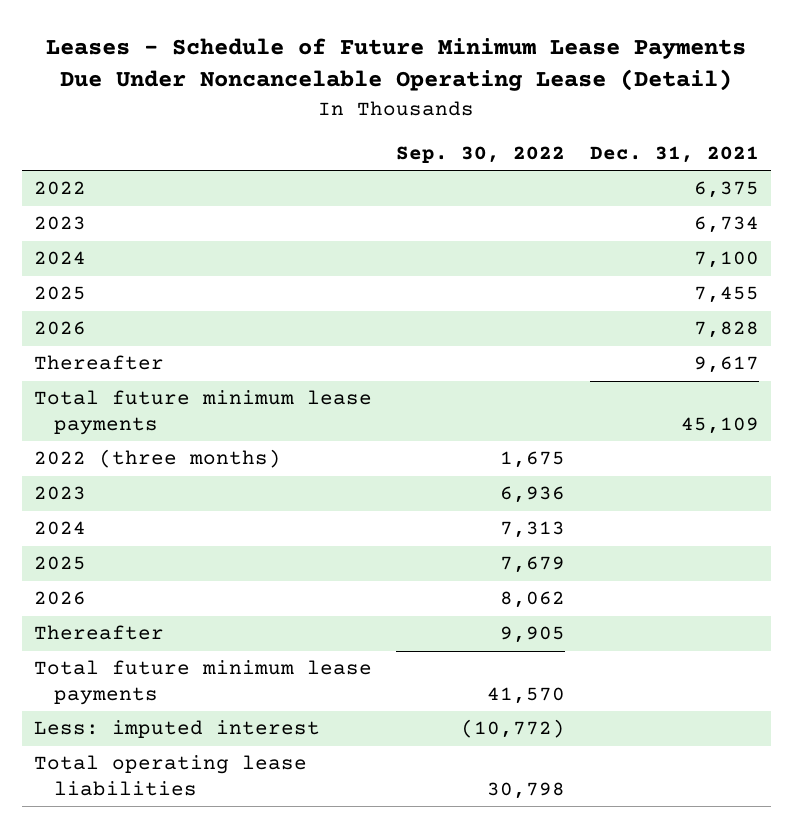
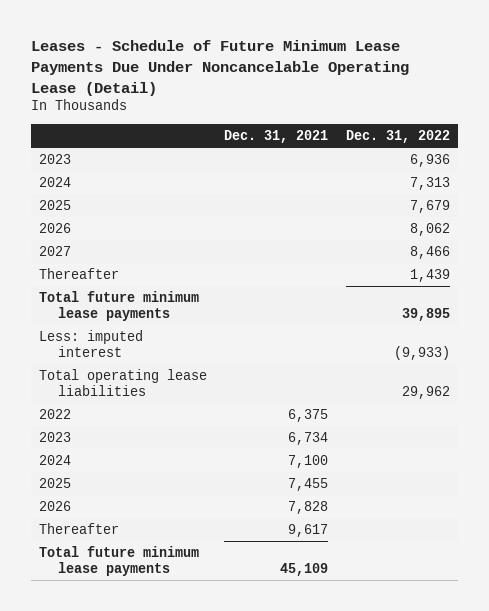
[396,145,566,163] Sep. 30, 2022 -> none
none -> [345,129,450,143] Dec. 31, 2022
[33,449,281,469] 2022 (three months) -> none
none -> [39,246,72,257] 2027
[33,181,86,196] 2022 -> [39,409,72,420] 2022
[33,216,86,231] 2023 -> [39,432,72,443] 2023
[33,251,86,266] 2024 -> [39,455,72,466] 2024
[33,286,86,301] 2025 -> [39,478,72,489] 2025
[33,321,86,336] 2026 -> [39,501,72,512] 2026
[33,355,164,371] Thereafter -> [39,523,120,535] Thereafter
[33,390,372,436] Total future minimum lease payments -> [39,546,200,576] Total future minimum lease payments

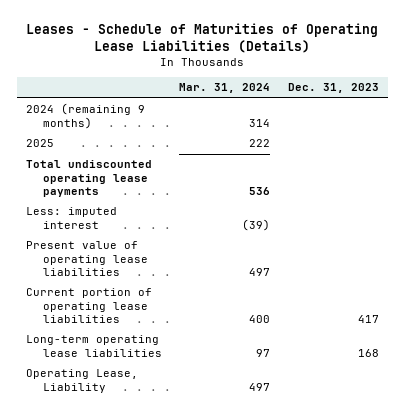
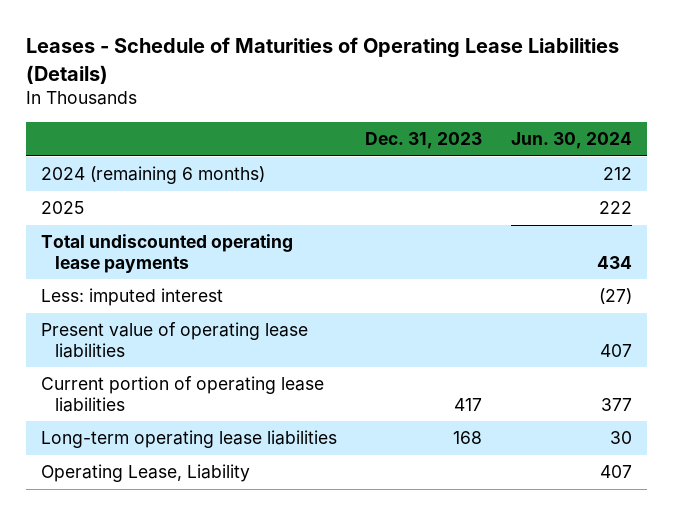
[179,83,271,94] Mar. 31, 2024 -> none
none -> [511,132,633,150] Jun. 30, 2024
[25,103,145,129] 2024 (remaining 9 months) -> [40,166,265,185] 2024 (remaining 6 months)

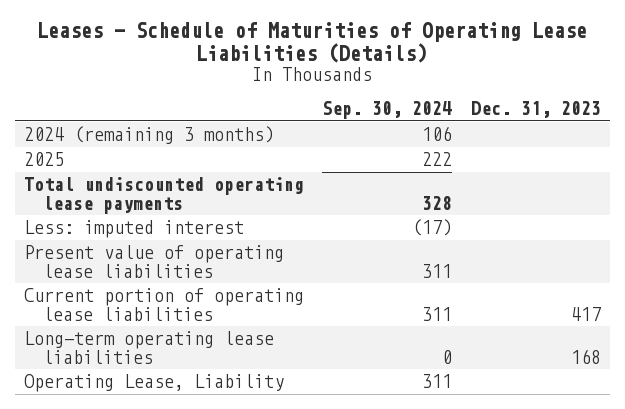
[511,132,633,150] Jun. 30, 2024 -> none
none -> [322,101,453,120] Sep. 30, 2024
[40,166,265,185] 2024 (remaining 6 months) -> [23,126,274,145] 2024 (remaining 3 months)

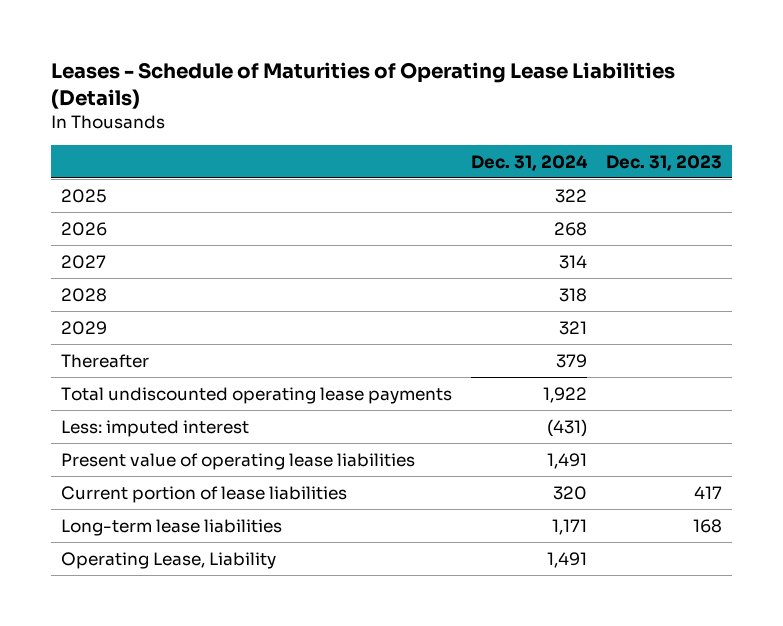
[322,101,453,120] Sep. 30, 2024 -> none
none -> [471,154,589,171] Dec. 31, 2024
[23,126,274,145] 2024 (remaining 3 months) -> none
none -> [60,221,107,236] 2026
none -> [60,254,106,269] 2027
none -> [60,287,107,302] 2028
none -> [60,320,107,335] 2029
none -> [60,353,149,368] Thereafter
[23,288,304,321] Current portion of operating lease liabilities -> [60,485,347,503] Current portion of lease liabilities
[23,331,274,364] Long-term operating lease liabilities -> [60,518,282,536] Long-term lease liabilities

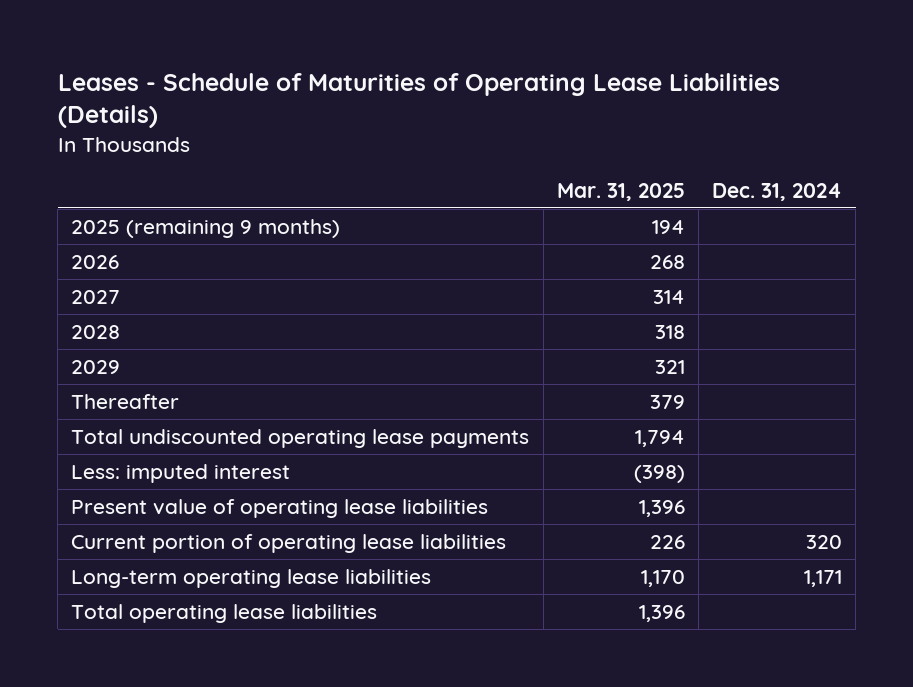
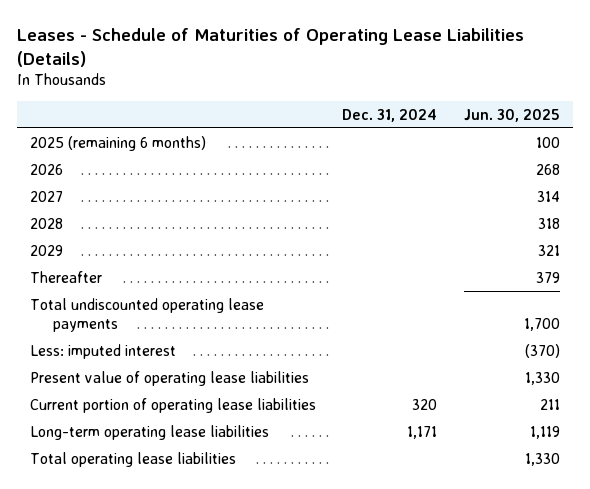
[556,182,685,201] Mar. 31, 2025 -> none
none -> [464,108,561,122] Jun. 30, 2025
[71,218,341,238] 2025 (remaining 9 months) -> [29,135,206,151] 2025 (remaining 6 months)

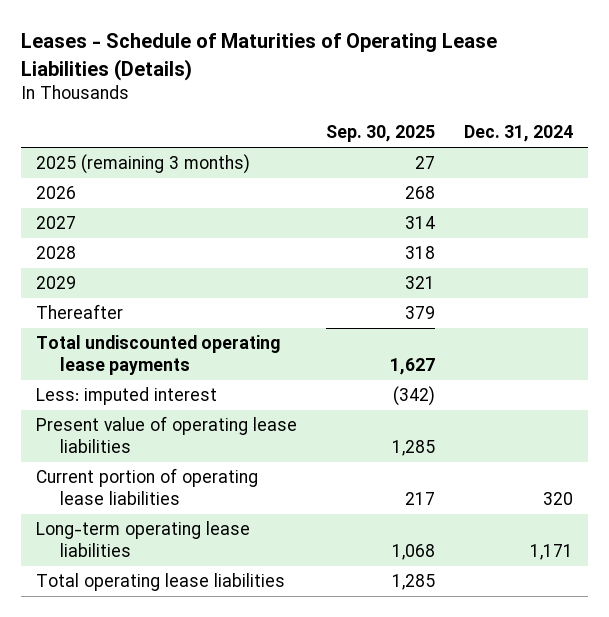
[464,108,561,122] Jun. 30, 2025 -> none
none -> [326,125,436,143] Sep. 30, 2025
[29,135,206,151] 2025 (remaining 6 months) -> [35,154,250,175] 2025 (remaining 3 months)

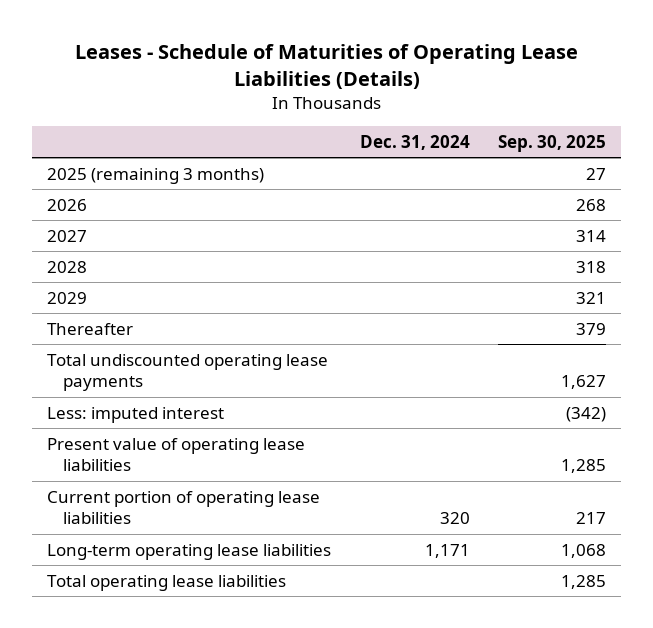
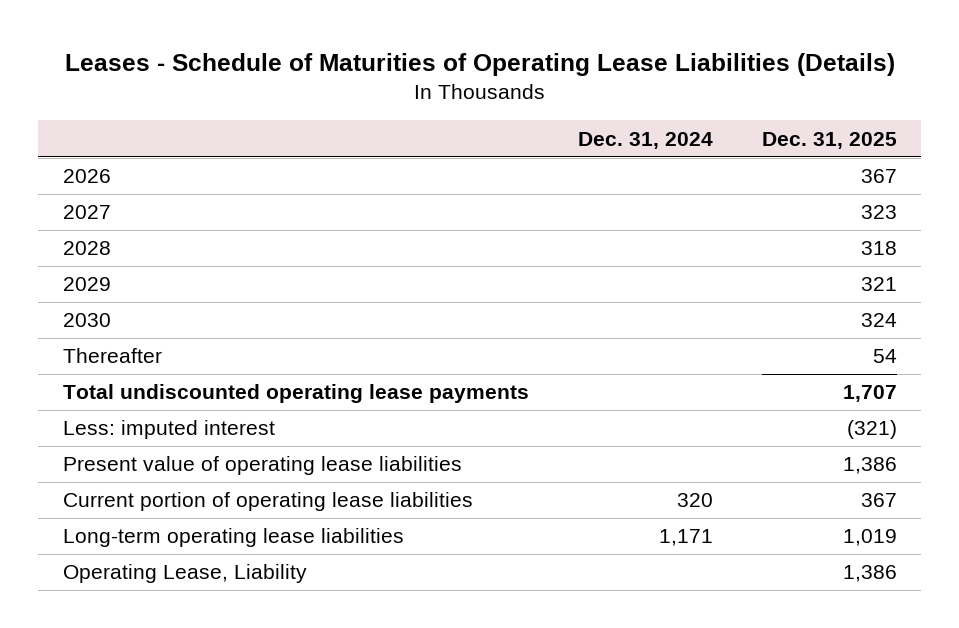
[498,135,607,153] Sep. 30, 2025 -> none
none -> [761,131,897,149] Dec. 31, 2025
[46,167,264,184] 2025 (remaining 3 months) -> none
none -> [62,313,111,328] 2030
[46,574,286,591] Total operating lease liabilities -> [62,564,307,584] Operating Lease, Liability

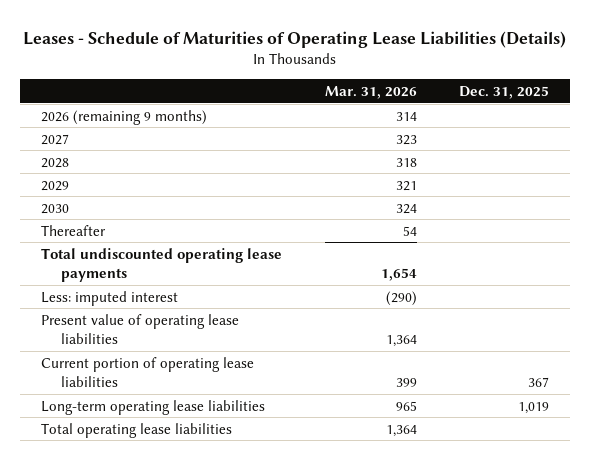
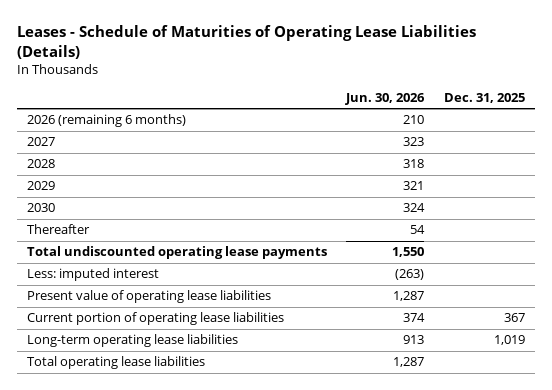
[324,86,417,100] Mar. 31, 2026 -> none
none -> [345,93,426,106] Jun. 30, 2026
[41,109,208,125] 2026 (remaining 9 months) -> [26,114,186,128] 2026 (remaining 6 months)

